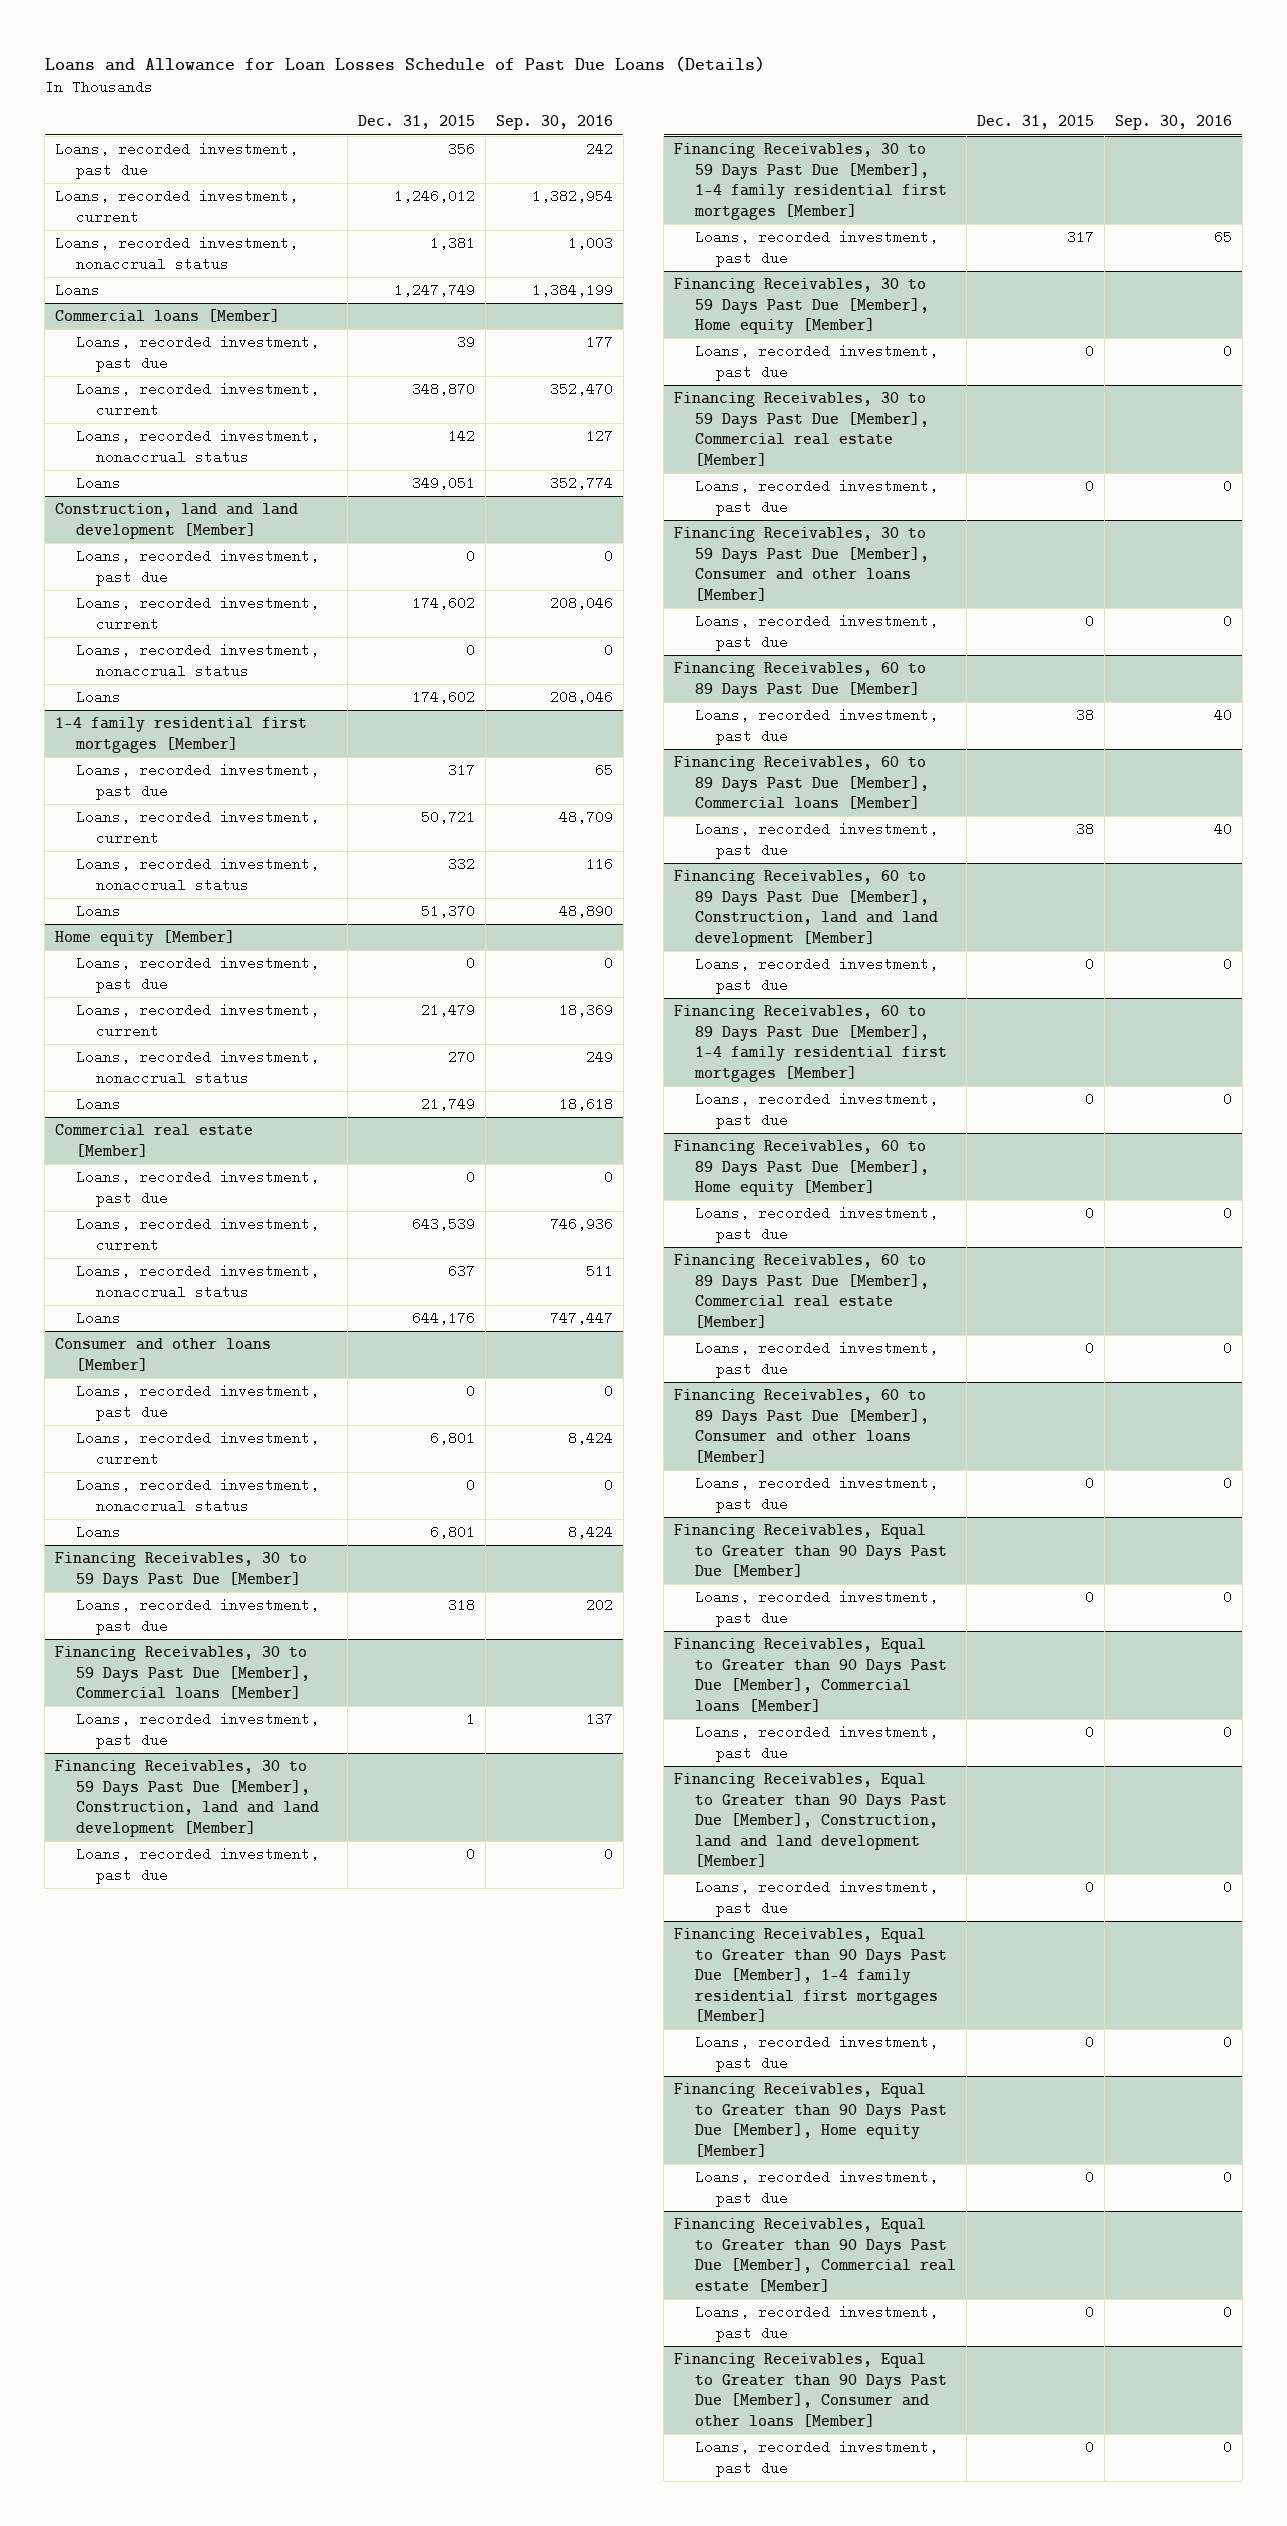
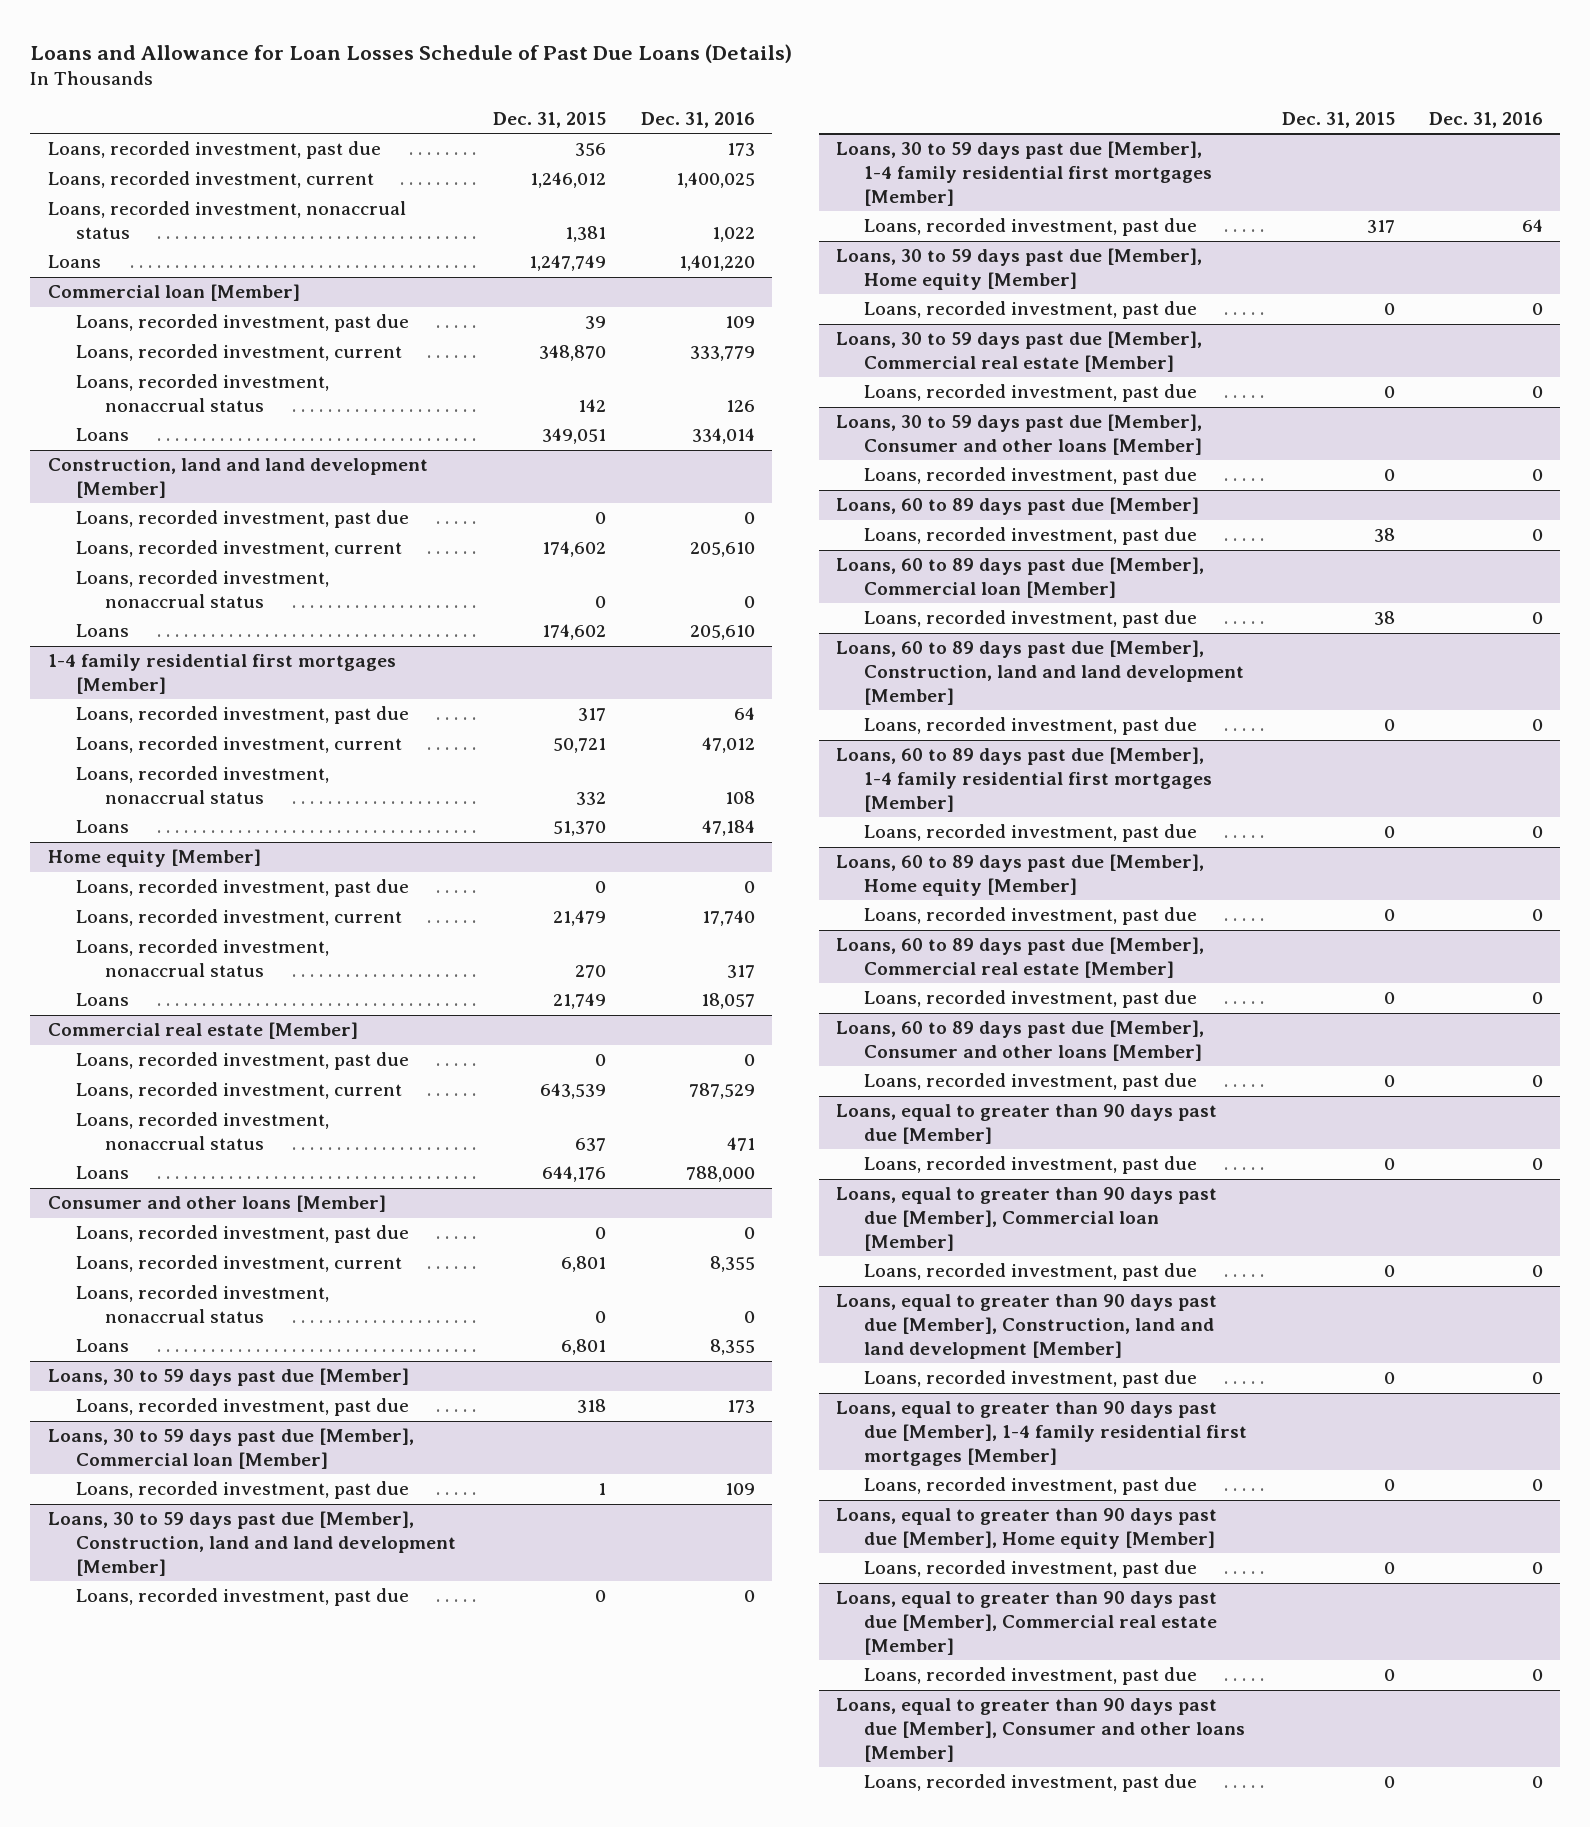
[495,115,613,131] Sep. 30, 2016 -> none
none -> [640,112,755,129] Dec. 31, 2016
[55,309,281,323] Commercial loans [Member] -> [47,284,300,302] Commercial loan [Member]
[55,1552,308,1588] Financing Receivables, 30 to 59 Days Past Due [Member] -> [47,1368,409,1387] Loans, 30 to 59 days past due [Member]
[55,1646,310,1700] Financing Receivables, 30 to 59 Days Past Due [Member], Commercial loans [Member] -> [47,1428,414,1470] Loans, 30 to 59 days past due [Member], Commercial loan [Member]
[55,1760,319,1837] Financing Receivables, 30 to 59 Days Past Due [Member], Construction, land and land development [Member] -> [47,1511,457,1576] Loans, 30 to 59 days past due [Member], Construction, land and land development [Member]
[674,143,947,220] Financing Receivables, 30 to 59 Days Past Due [Member], 1-4 family residential first mortgages [Member] -> [835,141,1213,206] Loans, 30 to 59 days past due [Member], 1-4 family residential first mortgages [Member]
[674,278,929,335] Financing Receivables, 30 to 59 Days Past Due [Member], Home equity [Member] -> [835,248,1202,291] Loans, 30 to 59 days past due [Member], Home equity [Member]
[674,392,929,466] Financing Receivables, 30 to 59 Days Past Due [Member], Commercial real estate [Member] -> [835,331,1202,373] Loans, 30 to 59 days past due [Member], Commercial real estate [Member]
[674,527,929,601] Financing Receivables, 30 to 59 Days Past Due [Member], Consumer and other loans [Member] -> [835,414,1203,456] Loans, 30 to 59 days past due [Member], Consumer and other loans [Member]
[674,662,927,698] Financing Receivables, 60 to 89 Days Past Due [Member] -> [835,497,1199,516] Loans, 60 to 89 days past due [Member]
[674,756,929,810] Financing Receivables, 60 to 89 Days Past Due [Member], Commercial loans [Member] -> [835,557,1204,599] Loans, 60 to 89 days past due [Member], Commercial loan [Member]
[674,870,938,947] Financing Receivables, 60 to 89 Days Past Due [Member], Construction, land and land development [Member] -> [835,640,1245,705] Loans, 60 to 89 days past due [Member], Construction, land and land development [Member]
[674,1005,947,1082] Financing Receivables, 60 to 89 Days Past Due [Member], 1-4 family residential first mortgages [Member] -> [835,747,1213,812] Loans, 60 to 89 days past due [Member], 1-4 family residential first mortgages [Member]
[674,1140,929,1197] Financing Receivables, 60 to 89 Days Past Due [Member], Home equity [Member] -> [835,854,1204,897] Loans, 60 to 89 days past due [Member], Home equity [Member]
[674,1254,929,1328] Financing Receivables, 60 to 89 Days Past Due [Member], Commercial real estate [Member] -> [835,937,1204,979] Loans, 60 to 89 days past due [Member], Commercial real estate [Member]
[674,1389,929,1463] Financing Receivables, 60 to 89 Days Past Due [Member], Consumer and other loans [Member] -> [835,1020,1204,1062] Loans, 60 to 89 days past due [Member], Consumer and other loans [Member]
[674,1524,947,1578] Financing Receivables, Equal to Greater than 90 Days Past Due [Member] -> [835,1104,1217,1145] Loans, equal to greater than 90 days past due [Member]
[674,1638,947,1712] Financing Receivables, Equal to Greater than 90 Days Past Due [Member], Commercial loans [Member] -> [835,1187,1217,1251] Loans, equal to greater than 90 days past due [Member], Commercial loan [Member]
[674,1773,947,1868] Financing Receivables, Equal to Greater than 90 Days Past Due [Member], Construction, land and land development [Member] -> [835,1294,1217,1359] Loans, equal to greater than 90 days past due [Member], Construction, land and land development [Member]
[674,1928,947,2023] Financing Receivables, Equal to Greater than 90 Days Past Due [Member], 1-4 family residential first mortgages [Member] -> [835,1401,1248,1466] Loans, equal to greater than 90 days past due [Member], 1-4 family residential first mortgages [Member]
[674,2083,947,2157] Financing Receivables, Equal to Greater than 90 Days Past Due [Member], Home equity [Member] -> [835,1508,1217,1550] Loans, equal to greater than 90 days past due [Member], Home equity [Member]
[674,2218,956,2292] Financing Receivables, Equal to Greater than 90 Days Past Due [Member], Commercial real estate [Member] -> [835,1591,1218,1655] Loans, equal to greater than 90 days past due [Member], Commercial real estate [Member]
[674,2353,947,2427] Financing Receivables, Equal to Greater than 90 Days Past Due [Member], Consumer and other loans [Member] -> [835,1698,1246,1762] Loans, equal to greater than 90 days past due [Member], Consumer and other loans [Member]

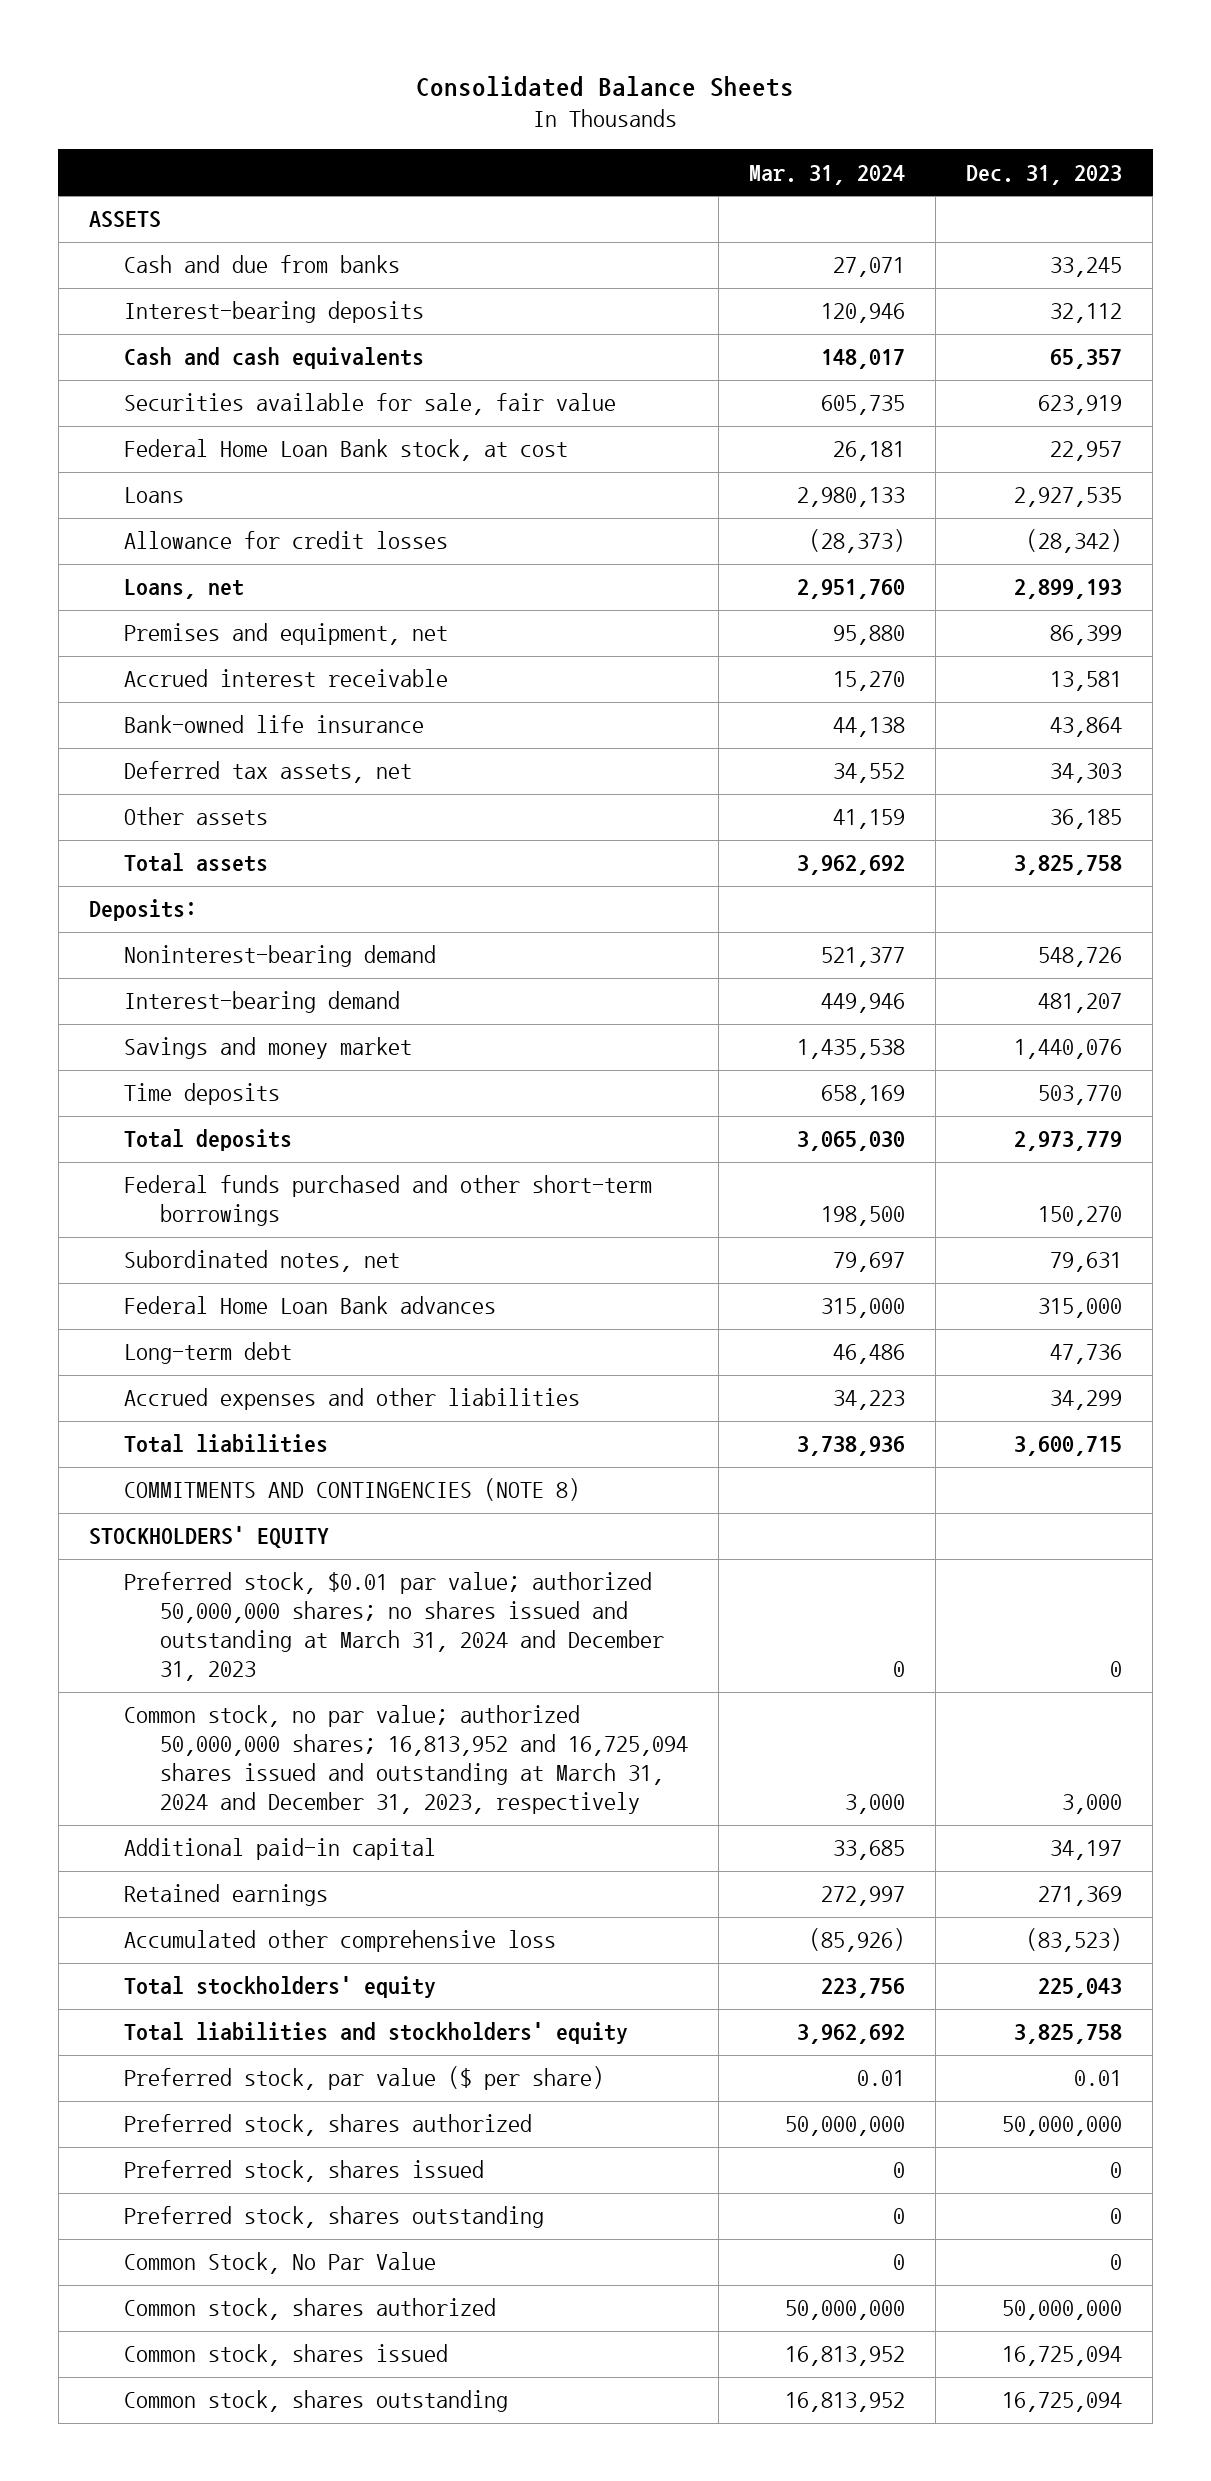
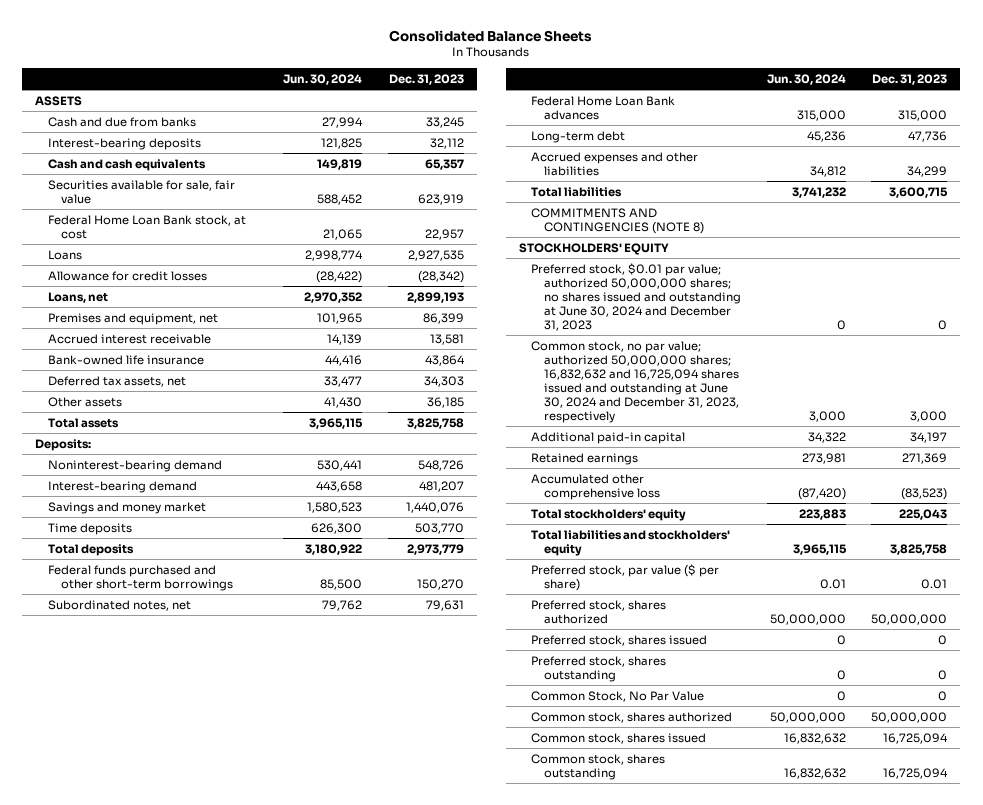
[748,164,905,185] Mar. 31, 2024 -> none
none -> [283,74,363,86] Jun. 30, 2024
[124,1572,664,1682] Preferred stock, $0.01 par value; authorized 50,000,000 shares; no shares issued and outstanding at March 31, 2024 and December 31, 2023 -> [531,262,742,332] Preferred stock, $0.01 par value; authorized 50,000,000 shares; no shares issued and outstanding at June 30, 2024 and December 31, 2023
[124,1705,688,1815] Common stock, no par value; authorized 50,000,000 shares; 16,813,952 and 16,725,094 shares issued and outstanding at March 31, 2024 and December 31, 2023, respectively -> [531,340,740,424] Common stock, no par value; authorized 50,000,000 shares; 16,832,632 and 16,725,094 shares issued and outstanding at June 30, 2024 and December 31, 2023, respectively

